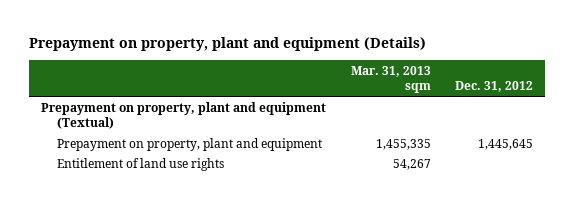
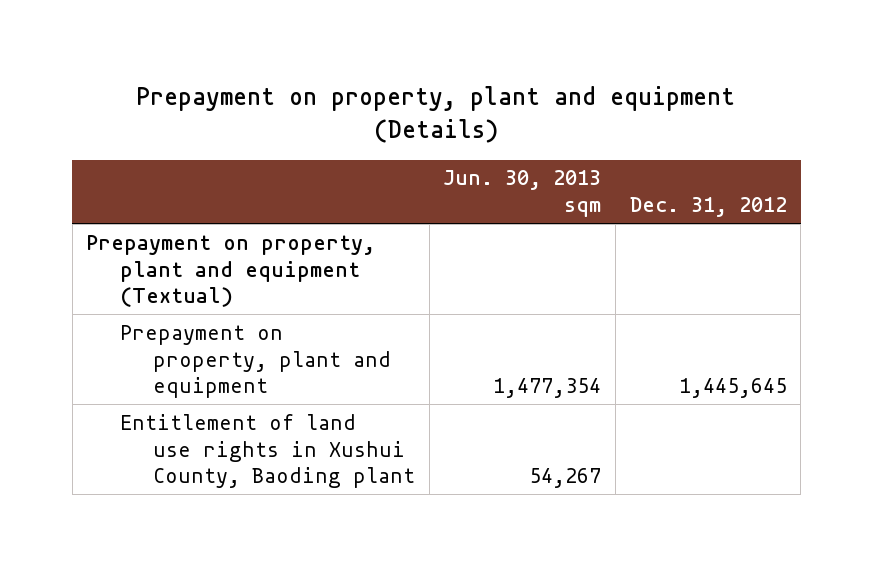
[350,65,431,94] Mar. 31, 2013 sqm -> none
none -> [443,170,602,218] Jun. 30, 2013 sqm
[57,157,225,171] Entitlement of land use rights -> [119,413,416,489] Entitlement of land use rights in Xushui County, Baoding plant

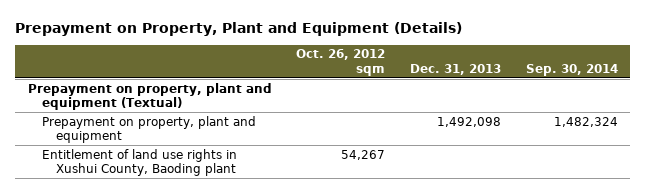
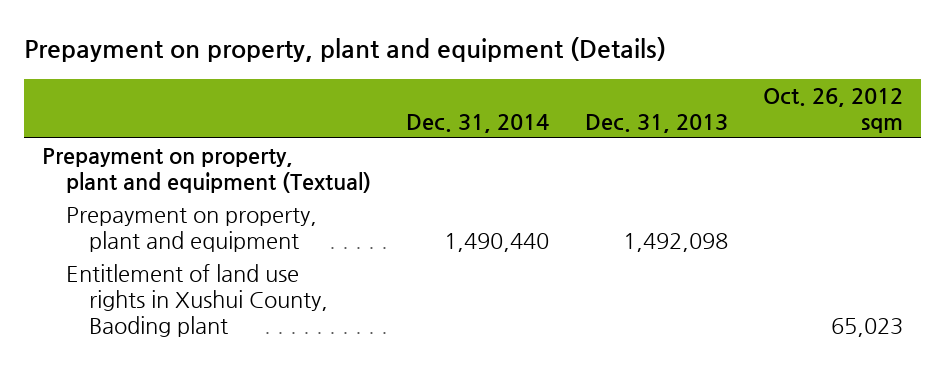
[15,22,463,37] Prepayment on Property, Plant and Equipment (Details) -> [24,37,667,63] Prepayment on property, plant and equipment (Details)
[525,63,618,76] Sep. 30, 2014 -> none
none -> [406,113,550,133] Dec. 31, 2014
[341,149,386,160] 54,267 -> [830,318,903,338] 65,023

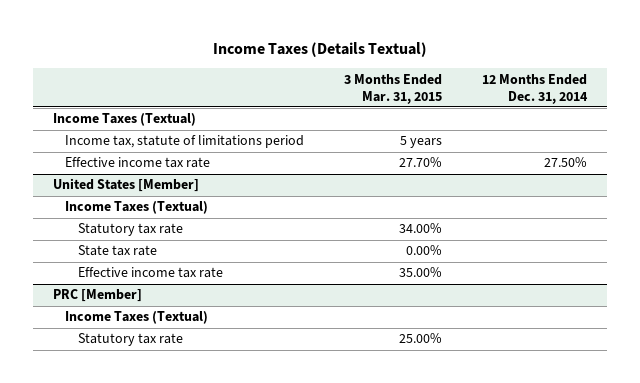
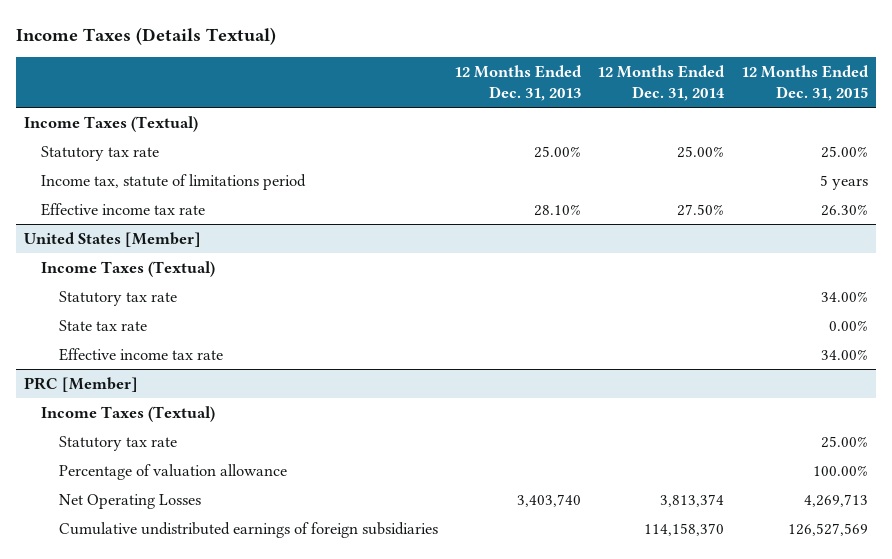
[344,73,443,104] 3 Months Ended Mar. 31, 2015 -> none
none -> [453,65,582,101] 12 Months Ended Dec. 31, 2013
none -> [740,65,869,101] 12 Months Ended Dec. 31, 2015
none -> [41,146,160,162] Statutory tax rate
none -> [58,464,287,481] Percentage of valuation allowance
none -> [58,494,201,510] Net Operating Losses
none -> [58,522,438,539] Cumulative undistributed earnings of foreign subsidiaries

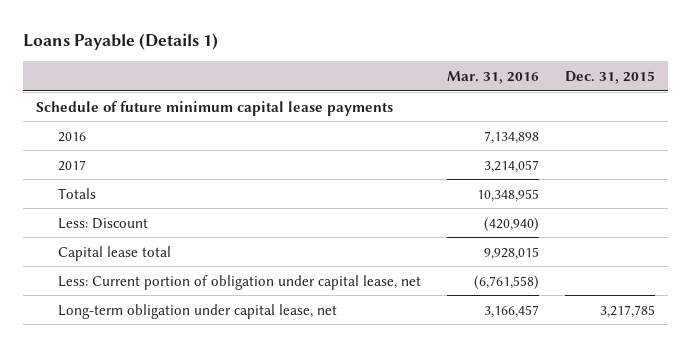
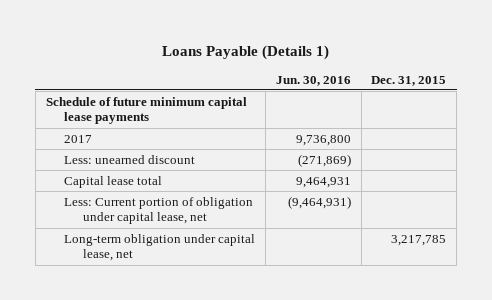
[447,70,540,84] Mar. 31, 2016 -> none
none -> [275,75,351,86] Jun. 30, 2016
[58,131,87,142] 2016 -> none
[58,187,97,199] Totals -> none
[58,217,149,229] Less: Discount -> [64,154,196,164] Less: unearned discount

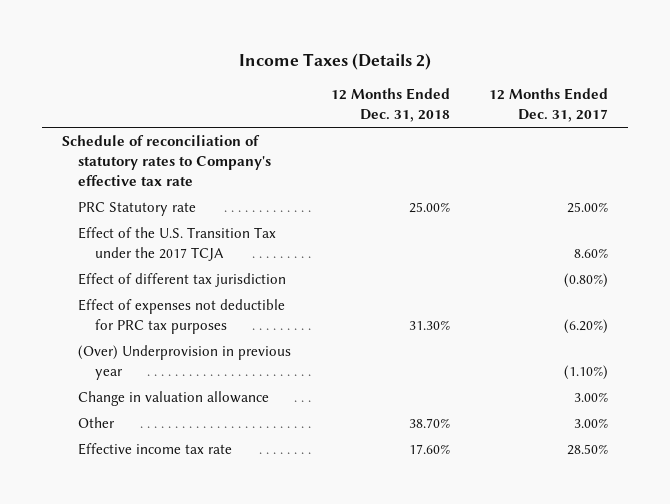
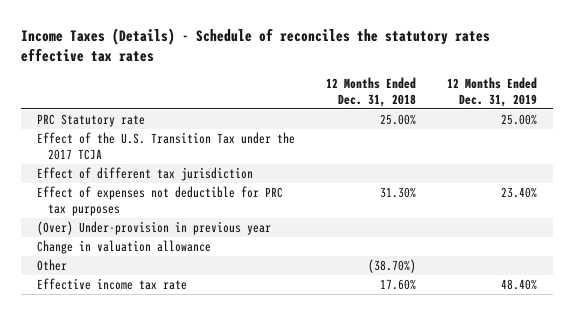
[239,53,432,71] Income Taxes (Details 2) -> [20,27,490,62] Income Taxes (Details) - Schedule of reconciles the statutory rates effective tax rates
[489,88,609,123] 12 Months Ended Dec. 31, 2017 -> none
none -> [447,77,538,107] 12 Months Ended Dec. 31, 2019
[62,135,272,186] Schedule of reconciliation of statutory rates to Company's effective tax rate -> none
[78,345,292,380] (Over) Underprovision in previous year -> [36,221,271,236] (Over) Under-provision in previous year
[408,418,450,429] 38.70% -> [368,259,417,274] (38.70%)

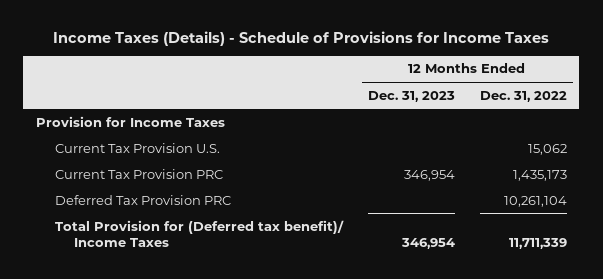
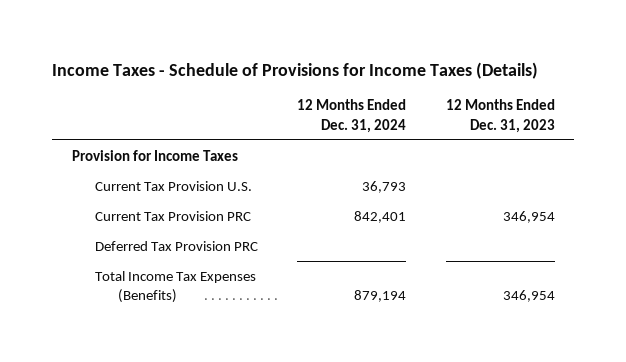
[53,31,550,47] Income Taxes (Details) - Schedule of Provisions for Income Taxes -> [52,61,539,79] Income Taxes - Schedule of Provisions for Income Taxes (Details)
[479,90,567,102] Dec. 31, 2022 -> none
none -> [297,99,407,134] 12 Months Ended Dec. 31, 2024
[54,219,344,247] Total Provision for (Deferred tax benefit)/ Income Taxes -> [95,270,257,304] Total Income Tax Expenses (Benefits)

